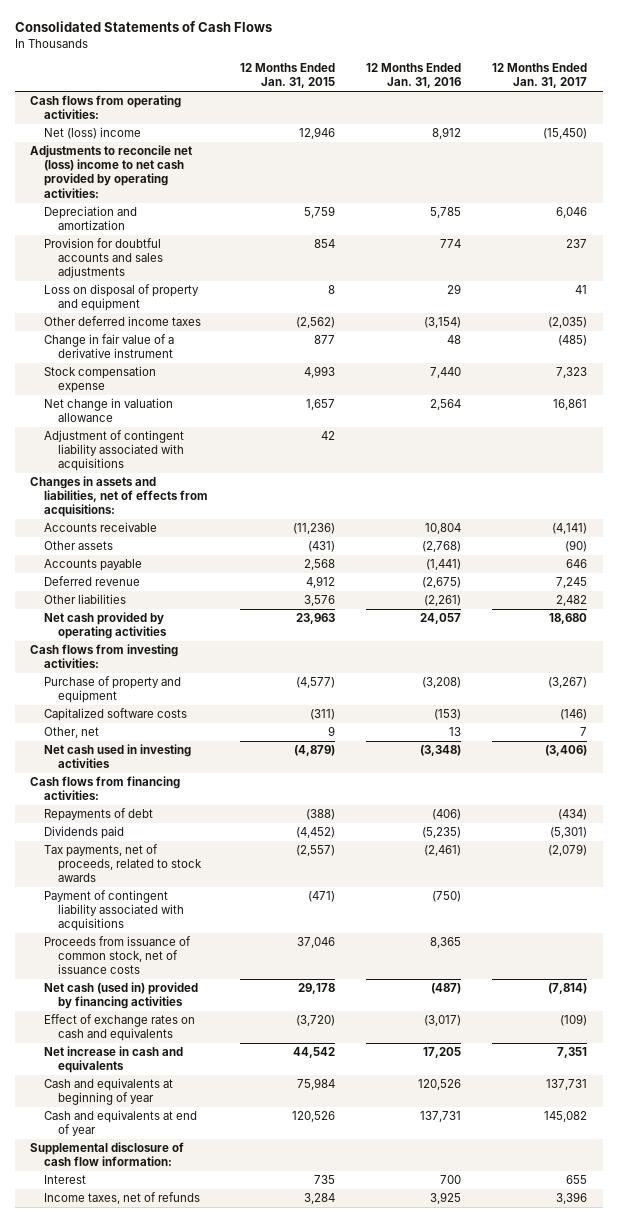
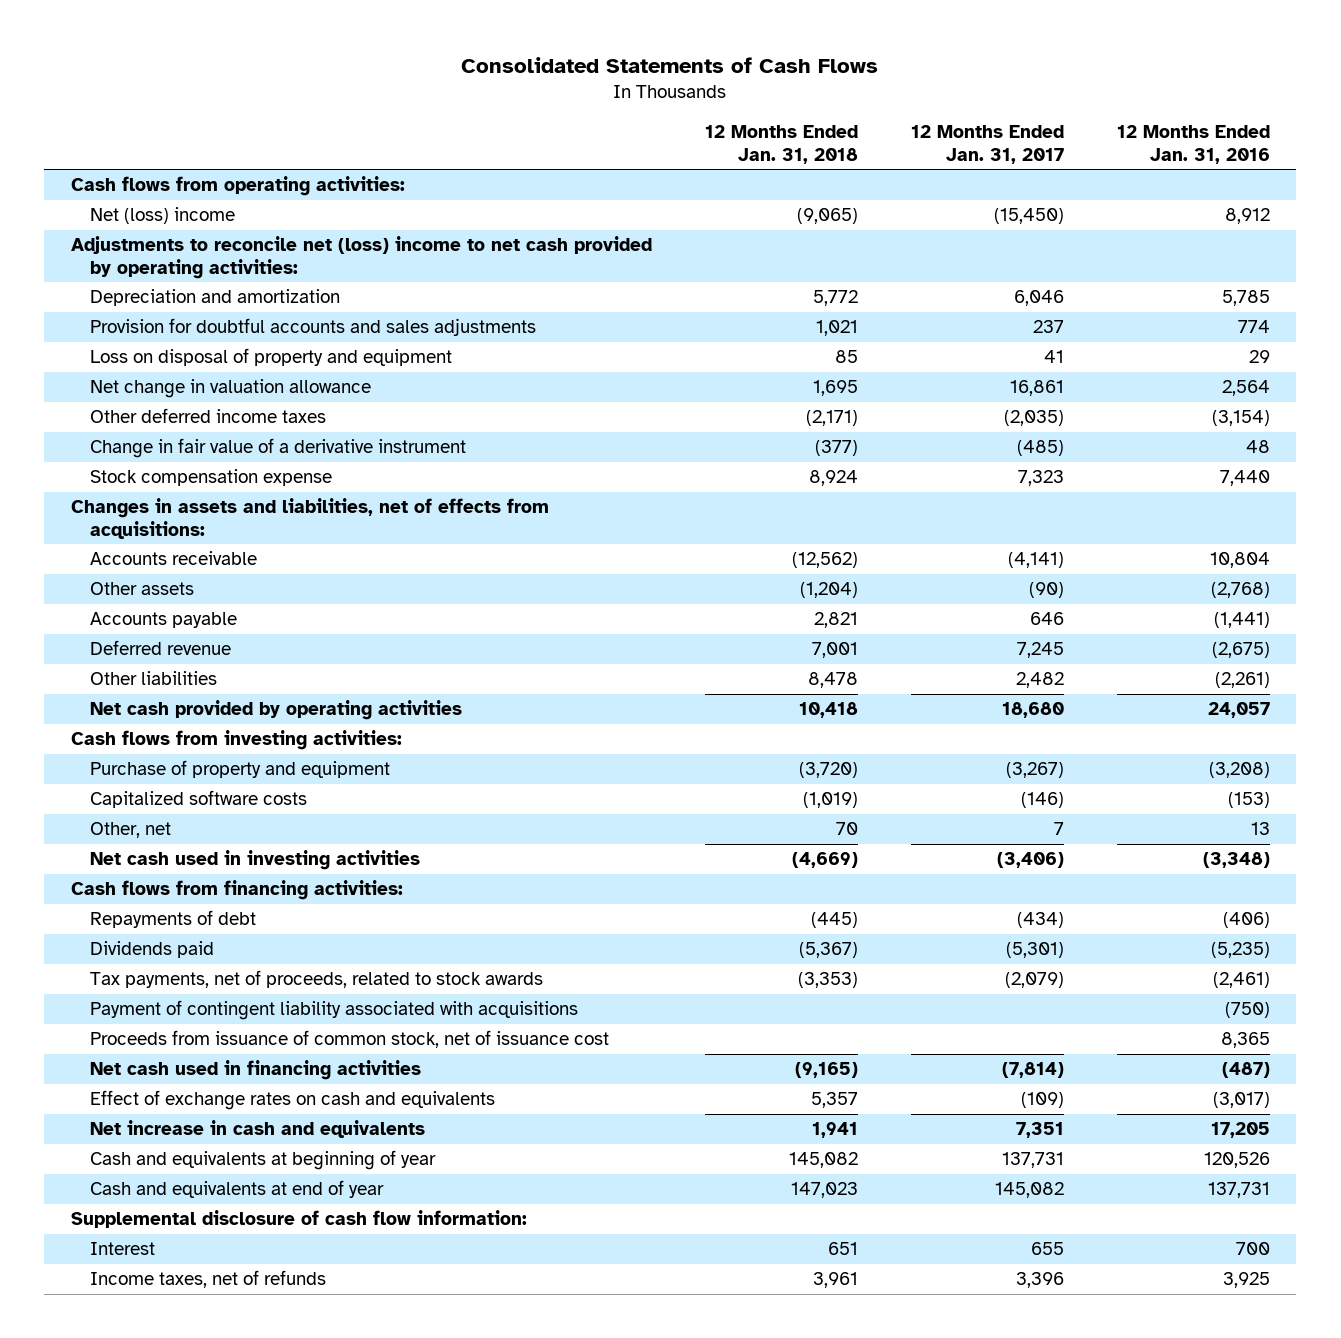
[239,63,335,89] 12 Months Ended Jan. 31, 2015 -> none
none -> [704,125,858,164] 12 Months Ended Jan. 31, 2018
[44,398,174,423] Net change in valuation allowance -> [90,379,372,399] Net change in valuation allowance
[44,430,185,472] Adjustment of contingent liability associated with acquisitions -> none
[44,936,192,975] Proceeds from issuance of common stock, net of issuance costs -> [90,1030,610,1049] Proceeds from issuance of common stock, net of issuance cost
[44,982,199,1010] Net cash (used in) provided by financing activities -> [90,1060,422,1081] Net cash used in financing activities

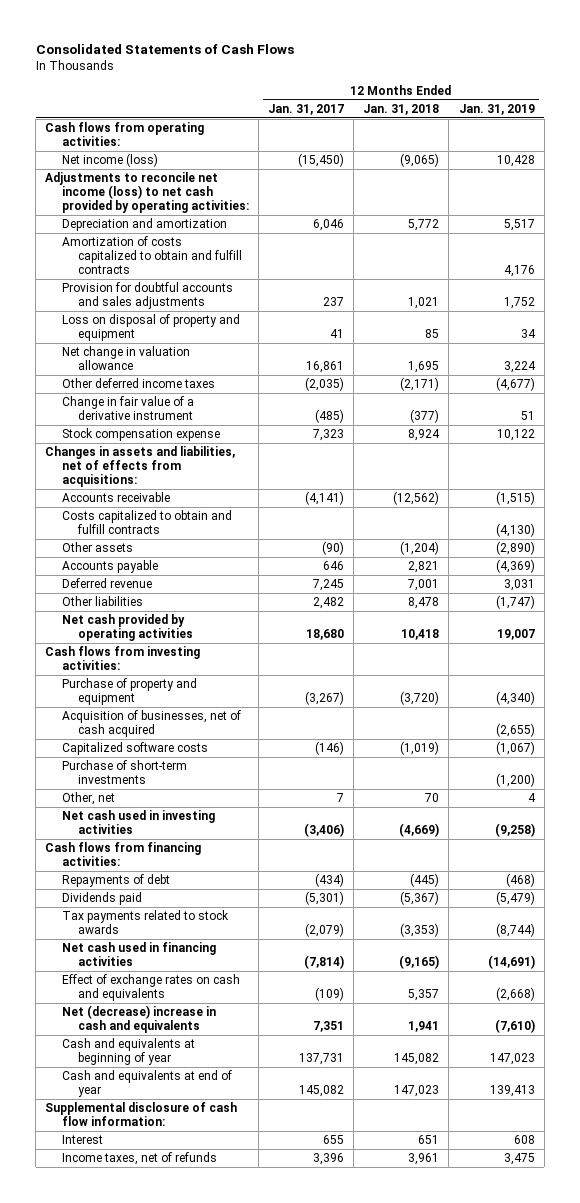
[1116,125,1270,164] 12 Months Ended Jan. 31, 2016 -> none
none -> [458,103,535,115] Jan. 31, 2019
[90,207,236,225] Net (loss) income -> [61,153,158,168] Net income (loss)
[70,236,652,279] Adjustments to reconcile net (loss) income to net cash provided by operating activities: -> [45,172,249,214] Adjustments to reconcile net income (loss) to net cash provided by operating activities:
none -> [61,236,243,275] Amortization of costs capitalized to obtain and fulfill contracts
none -> [61,510,232,535] Costs capitalized to obtain and fulfill contracts
none -> [61,710,241,738] Acquisition of businesses, net of cash acquired
none -> [61,760,187,785] Purchase of short-term investments
[90,1000,579,1021] Payment of contingent liability associated with acquisitions -> none
[90,1030,610,1049] Proceeds from issuance of common stock, net of issuance cost -> none
[90,970,544,989] Tax payments, net of proceeds, related to stock awards -> [61,910,229,935] Tax payments related to stock awards
[90,1120,426,1139] Net increase in cash and equivalents -> [61,1005,216,1034] Net (decrease) increase in cash and equivalents

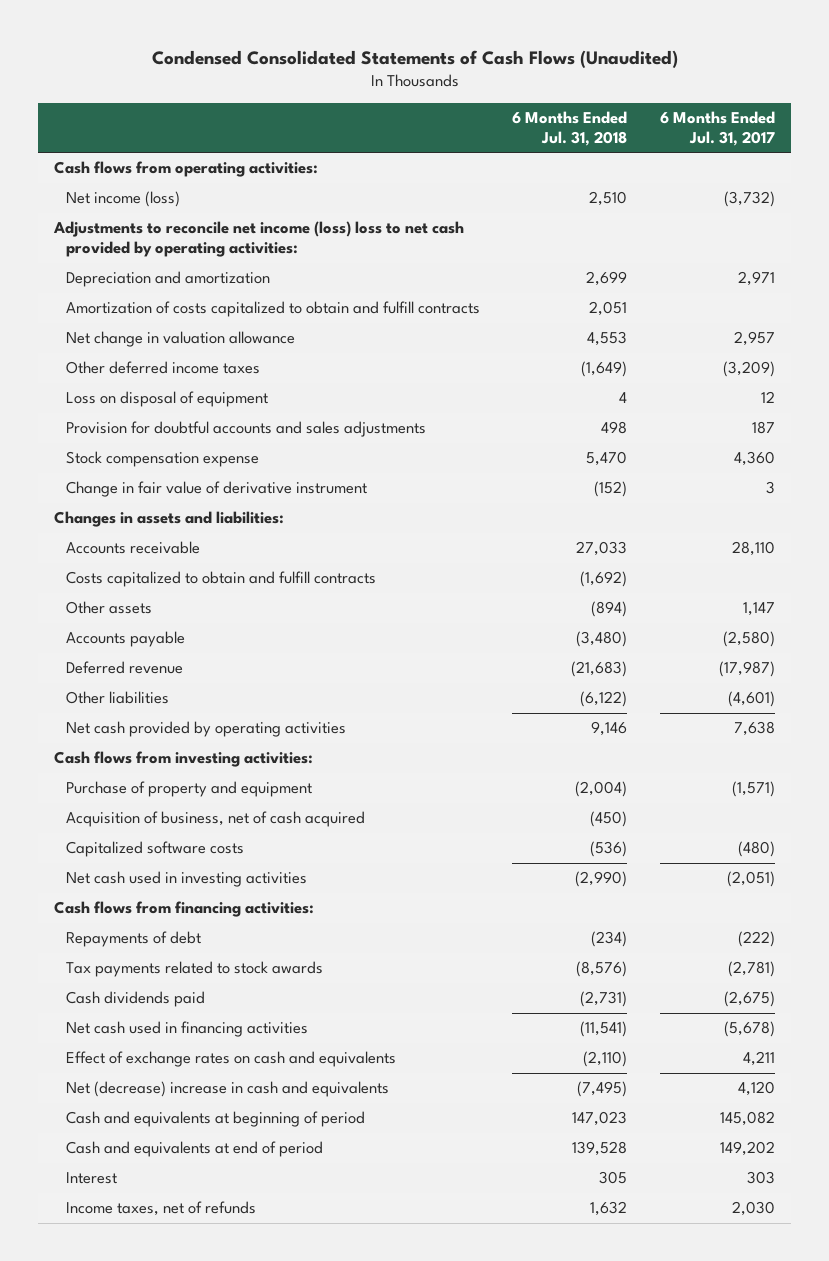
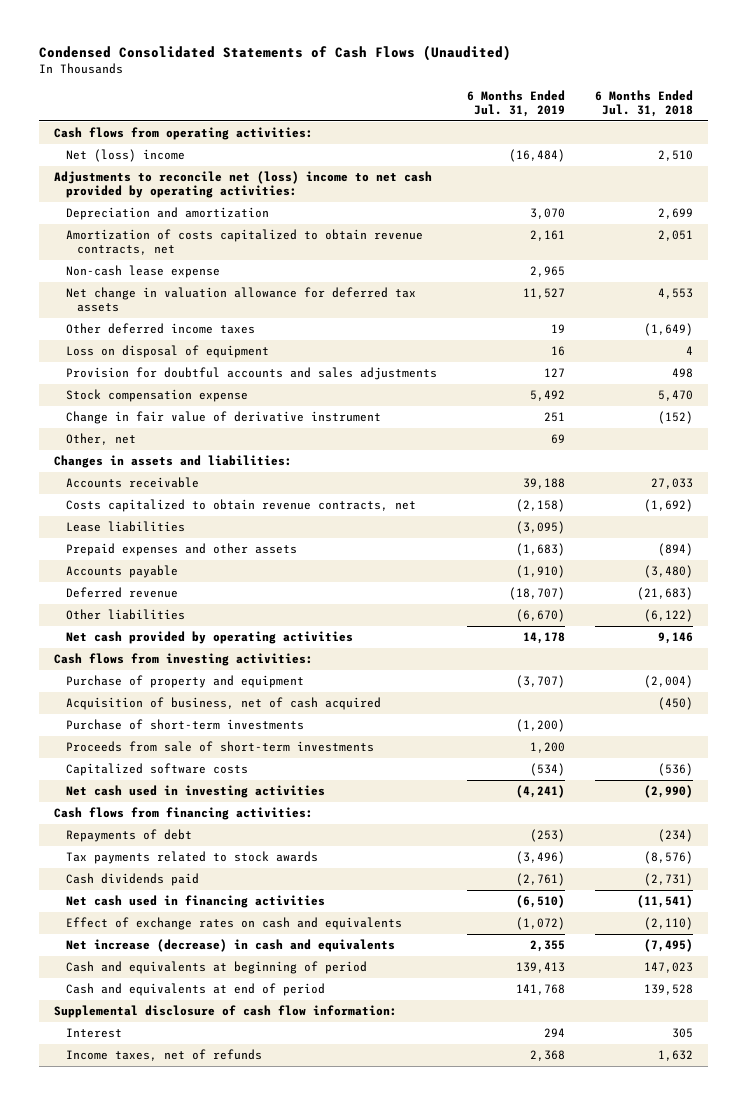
[659,110,775,146] 6 Months Ended Jul. 31, 2017 -> none
none -> [466,89,565,117] 6 Months Ended Jul. 31, 2019
[66,191,181,208] Net income (loss) -> [65,149,185,163] Net (loss) income
[53,221,465,258] Adjustments to reconcile net income (loss) loss to net cash provided by operating activities: -> [53,171,432,199] Adjustments to reconcile net (loss) income to net cash provided by operating activities:
[66,301,481,318] Amortization of costs capitalized to obtain and fulfill contracts -> [65,229,423,256] Amortization of costs capitalized to obtain revenue contracts, net
none -> [65,265,220,279] Non-cash lease expense
[66,331,296,348] Net change in valuation allowance -> [65,287,416,313] Net change in valuation allowance for deferred tax assets
none -> [65,433,136,446] Other, net
[66,571,377,588] Costs capitalized to obtain and fulfill contracts -> [65,499,416,513] Costs capitalized to obtain revenue contracts, net
none -> [65,521,185,533] Lease liabilities
[66,601,153,615] Other assets -> [65,543,297,557] Prepaid expenses and other assets
none -> [65,719,304,731] Purchase of short-term investments
none -> [65,741,374,753] Proceeds from sale of short-term investments
[66,1081,390,1098] Net (decrease) increase in cash and equivalents -> [65,939,395,953] Net increase (decrease) in cash and equivalents
none -> [53,1005,397,1019] Supplemental disclosure of cash flow information:

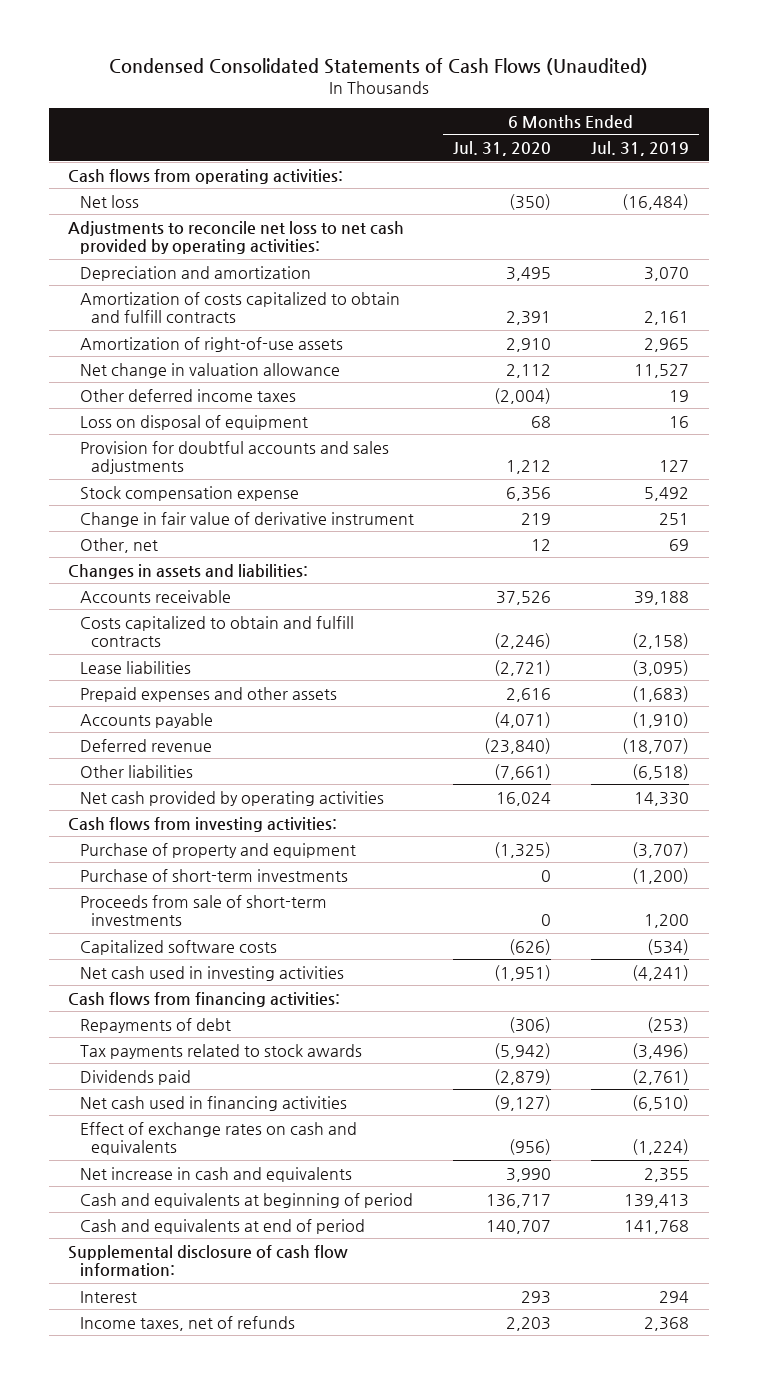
[594,89,693,117] 6 Months Ended Jul. 31, 2018 -> none
none -> [453,141,552,157] Jul. 31, 2020
[65,149,185,163] Net (loss) income -> [79,194,139,208] Net loss
[53,171,432,199] Adjustments to reconcile net (loss) income to net cash provided by operating activities: -> [68,220,405,254] Adjustments to reconcile net loss to net cash provided by operating activities:
[65,229,423,256] Amortization of costs capitalized to obtain revenue contracts, net -> [79,291,400,323] Amortization of costs capitalized to obtain and fulfill contracts
[65,265,220,279] Non-cash lease expense -> [79,336,343,352] Amortization of right-of-use assets
[65,287,416,313] Net change in valuation allowance for deferred tax assets -> [79,362,340,378] Net change in valuation allowance
[65,499,416,513] Costs capitalized to obtain revenue contracts, net -> [79,615,354,647] Costs capitalized to obtain and fulfill contracts
[515,609,565,623] (6,670) -> [631,763,689,780] (6,518)
[522,632,565,645] 14,178 -> [633,791,689,806] 14,330
[65,697,381,711] Acquisition of business, net of cash acquired -> none
[65,873,199,887] Cash dividends paid -> [79,1069,191,1085] Dividends paid
[515,917,565,931] (1,072) -> [631,1138,689,1155] (1,224)
[65,939,395,953] Net increase (decrease) in cash and equivalents -> [79,1166,352,1182] Net increase in cash and equivalents

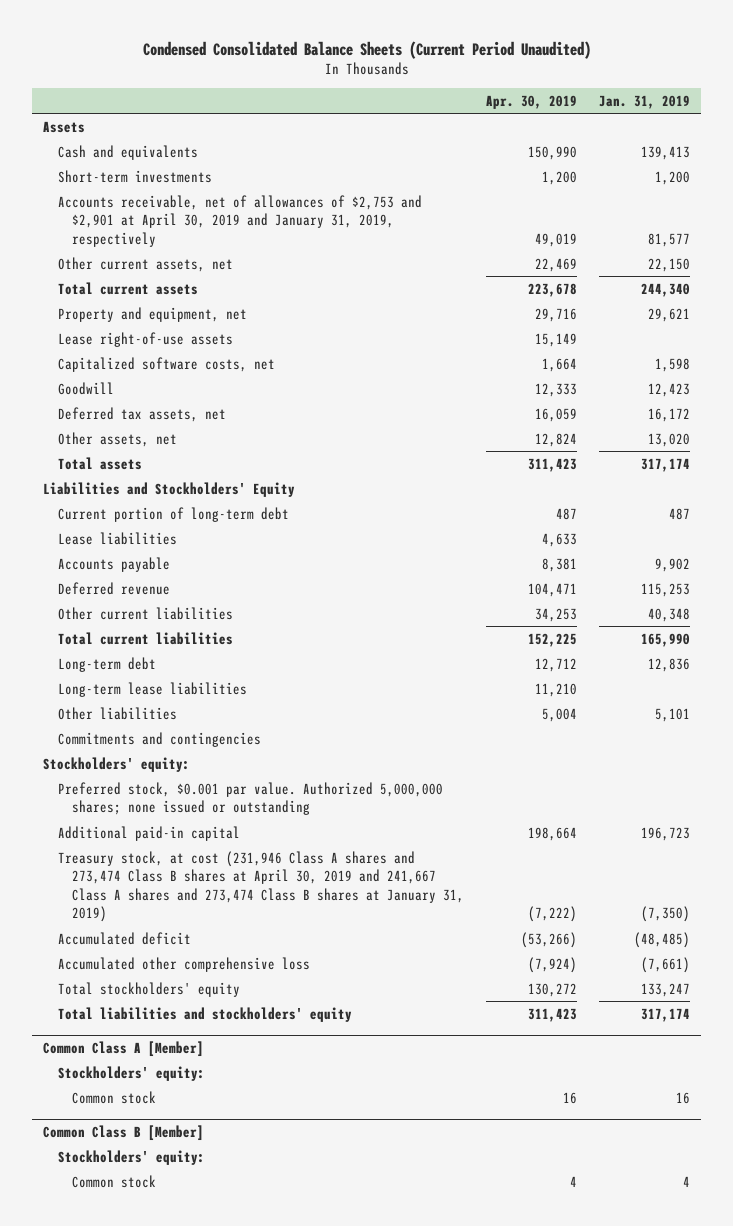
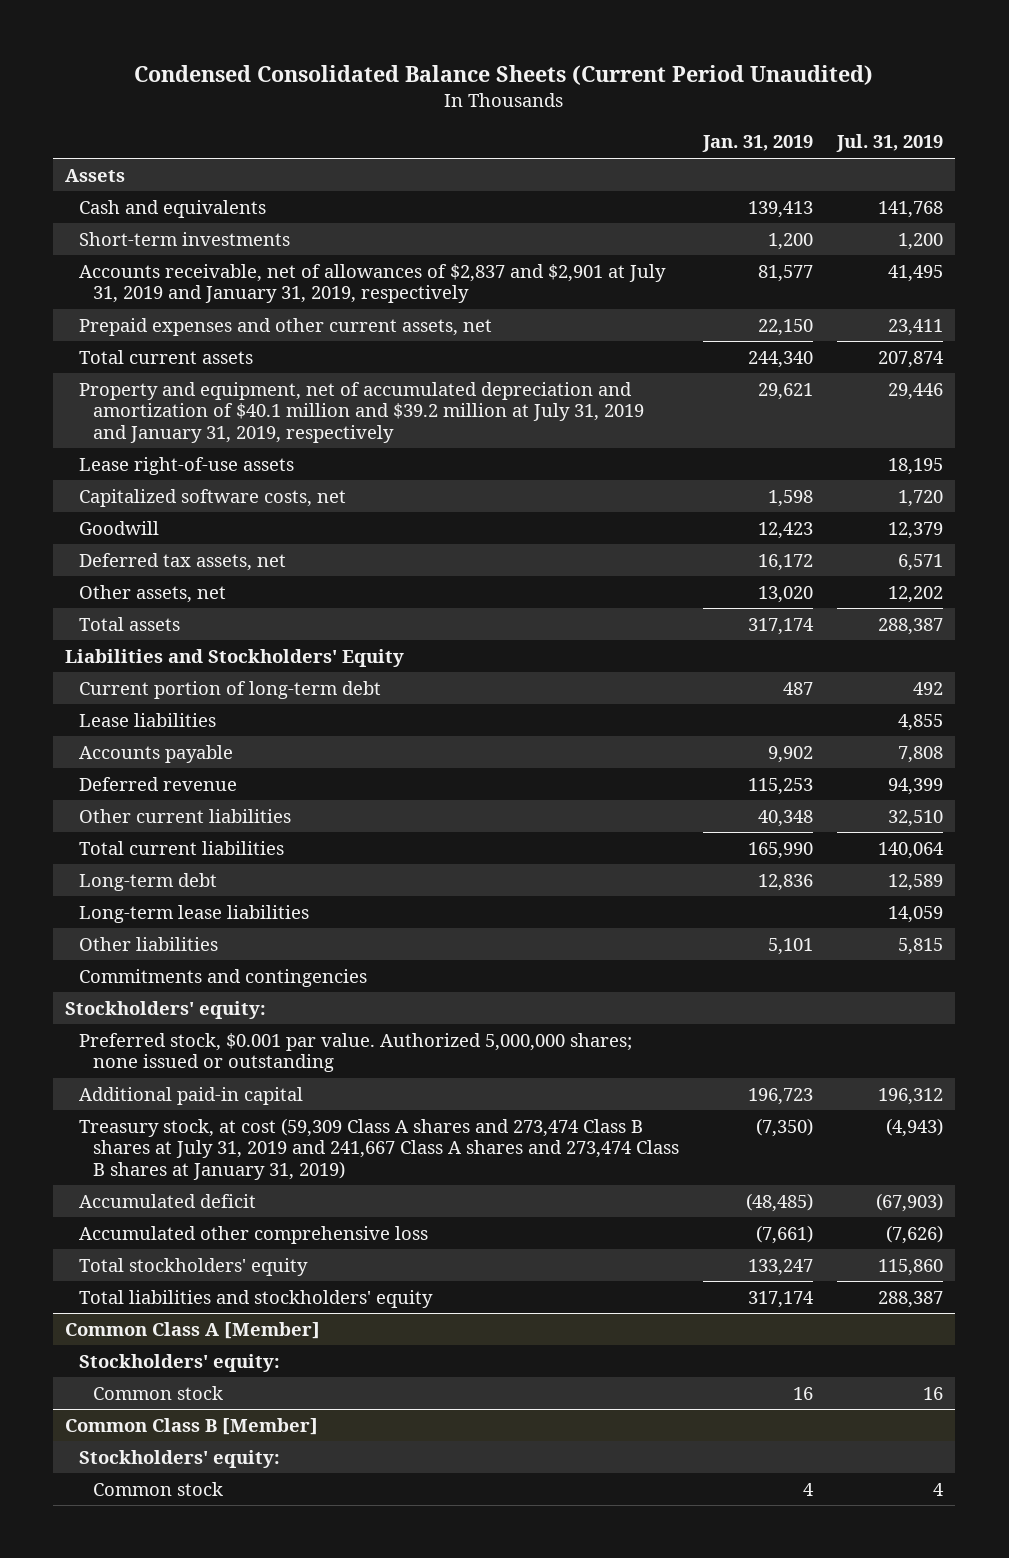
[486,94,578,109] Apr. 30, 2019 -> none
none -> [836,134,944,153] Jul. 31, 2019
[57,194,422,247] Accounts receivable, net of allowances of $2,753 and $2,901 at April 30, 2019 and January 31, 2019, respectively -> [79,263,667,304] Accounts receivable, net of allowances of $2,837 and $2,901 at July 31, 2019 and January 31, 2019, respectively
[57,256,233,272] Other current assets, net -> [79,317,493,336] Prepaid expenses and other current assets, net
[57,306,247,322] Property and equipment, net -> [79,381,644,443] Property and equipment, net of accumulated depreciation and amortization of $40.1 million and $39.2 million at July 31, 2019 and January 31, 2019, respectively
[57,850,465,923] Treasury stock, at cost (231,946 Class A shares and 273,474 Class B shares at April 30, 2019 and 241,667 Class A shares and 273,474 Class B shares at January 31, 2019) -> [79,1117,679,1180] Treasury stock, at cost (59,309 Class A shares and 273,474 Class B shares at July 31, 2019 and 241,667 Class A shares and 273,474 Class B shares at January 31, 2019)

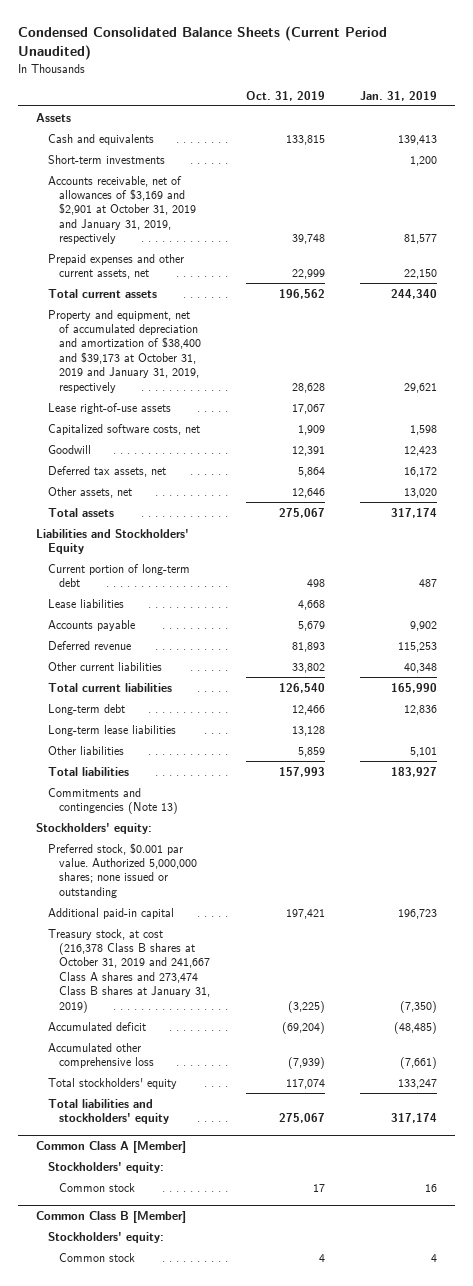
[836,134,944,153] Jul. 31, 2019 -> none
none -> [245,90,325,101] Oct. 31, 2019
[79,263,667,304] Accounts receivable, net of allowances of $2,837 and $2,901 at July 31, 2019 and January 31, 2019, respectively -> [47,175,197,245] Accounts receivable, net of allowances of $3,169 and $2,901 at October 31, 2019 and January 31, 2019, respectively
[79,381,644,443] Property and equipment, net of accumulated depreciation and amortization of $40.1 million and $39.2 million at July 31, 2019 and January 31, 2019, respectively -> [47,309,202,393] Property and equipment, net of accumulated depreciation and amortization of $38,400 and $39,173 at October 31, 2019 and January 31, 2019, respectively
none -> [47,766,129,776] Total liabilities
[79,968,368,987] Commitments and contingencies -> [47,787,179,815] Commitments and contingencies (Note 13)
[79,1117,679,1180] Treasury stock, at cost (59,309 Class A shares and 273,474 Class B shares at July 31, 2019 and 241,667 Class A shares and 273,474 Class B shares at January 31, 2019) -> [47,928,211,1013] Treasury stock, at cost (216,378 Class B shares at October 31, 2019 and 241,667 Class A shares and 273,474 Class B shares at January 31, 2019)

